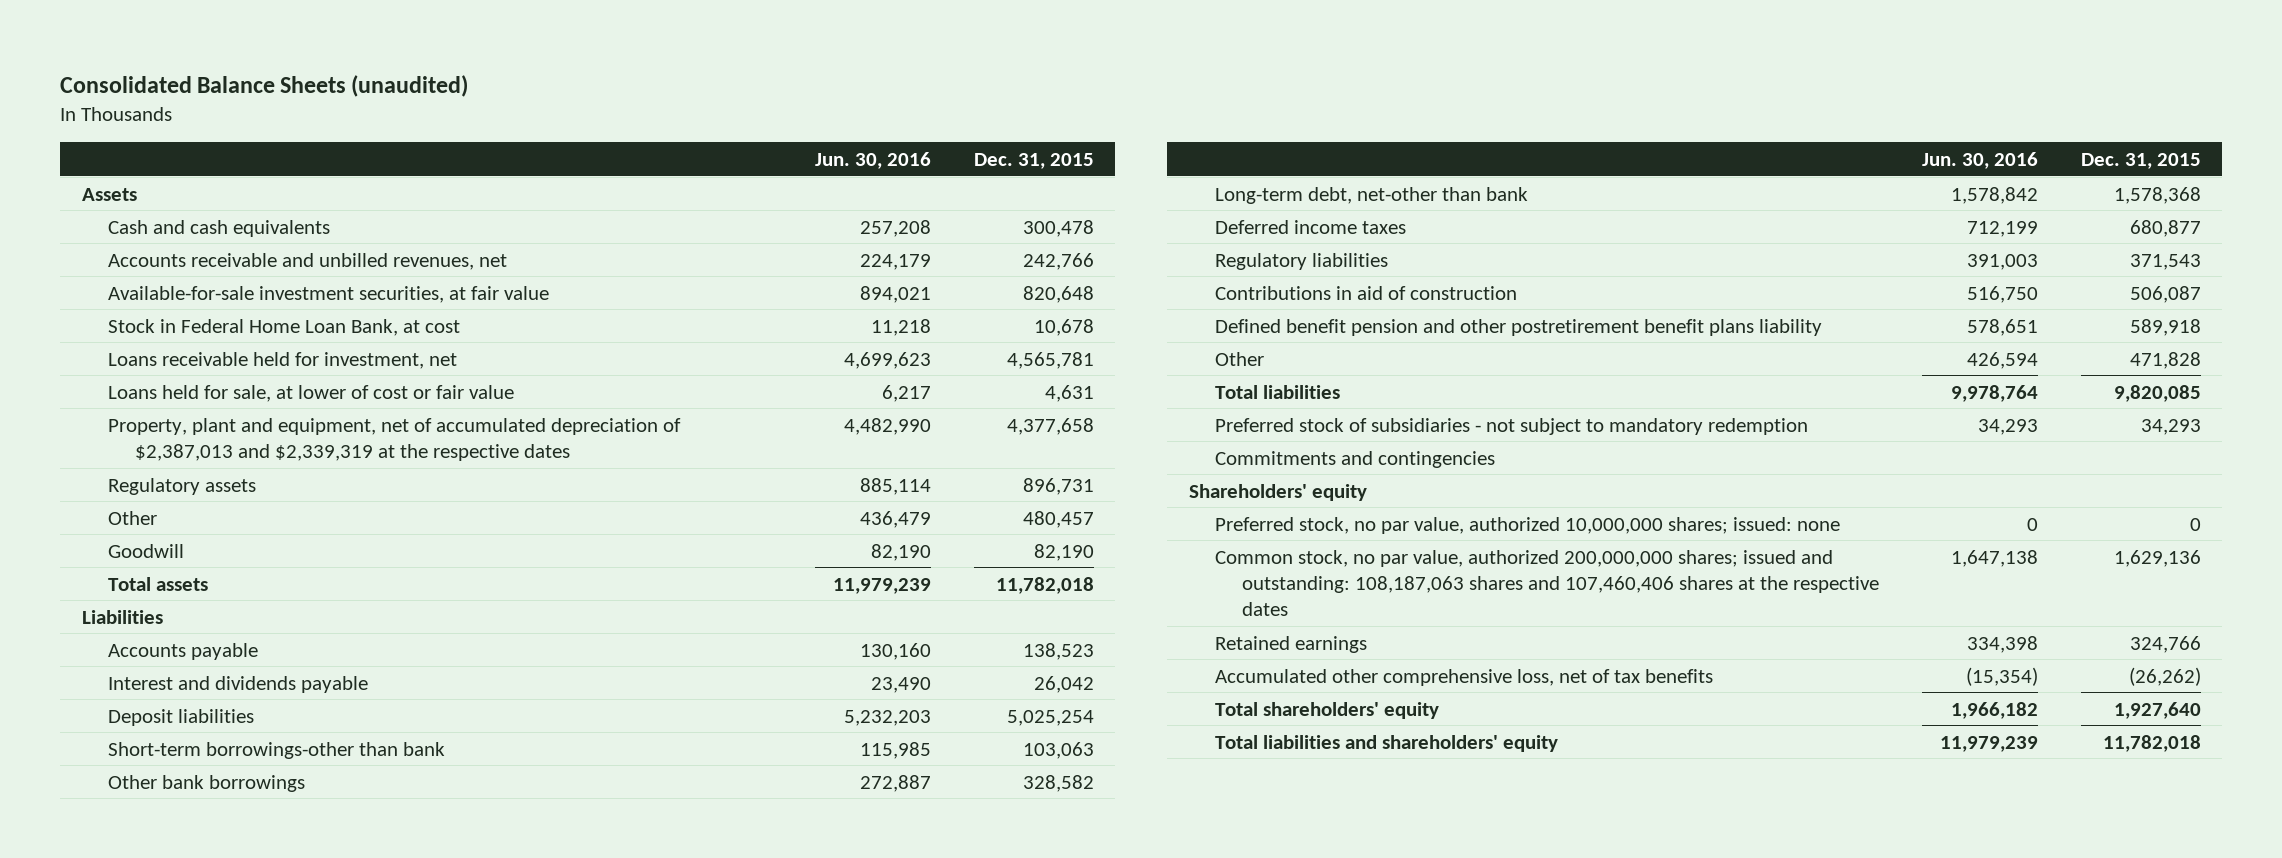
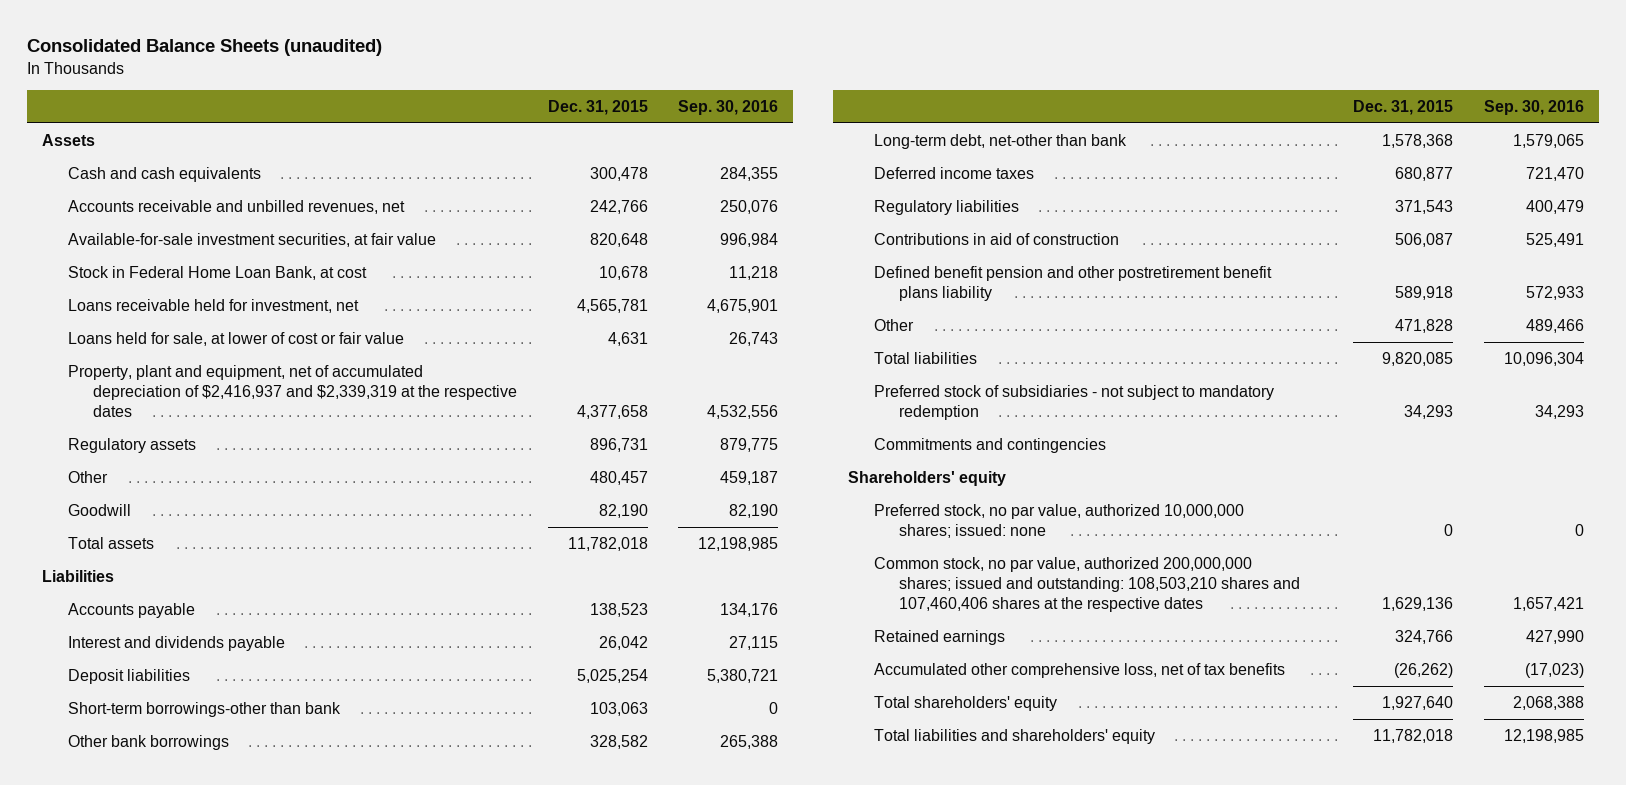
[814,151,931,169] Jun. 30, 2016 -> none
none -> [677,99,778,115] Sep. 30, 2016
[108,417,682,461] Property, plant and equipment, net of accumulated depreciation of $2,387,013 and $2,339,319 at the respective dates -> [67,364,518,418] Property, plant and equipment, net of accumulated depreciation of $2,416,937 and $2,339,319 at the respective dates
[1215,549,1880,617] Common stock, no par value, authorized 200,000,000 shares; issued and outstanding: 108,187,063 shares and 107,460,406 shares at the respective dates -> [873,556,1301,613] Common stock, no par value, authorized 200,000,000 shares; issued and outstanding: 108,503,210 shares and 107,460,406 shares at the respective dates

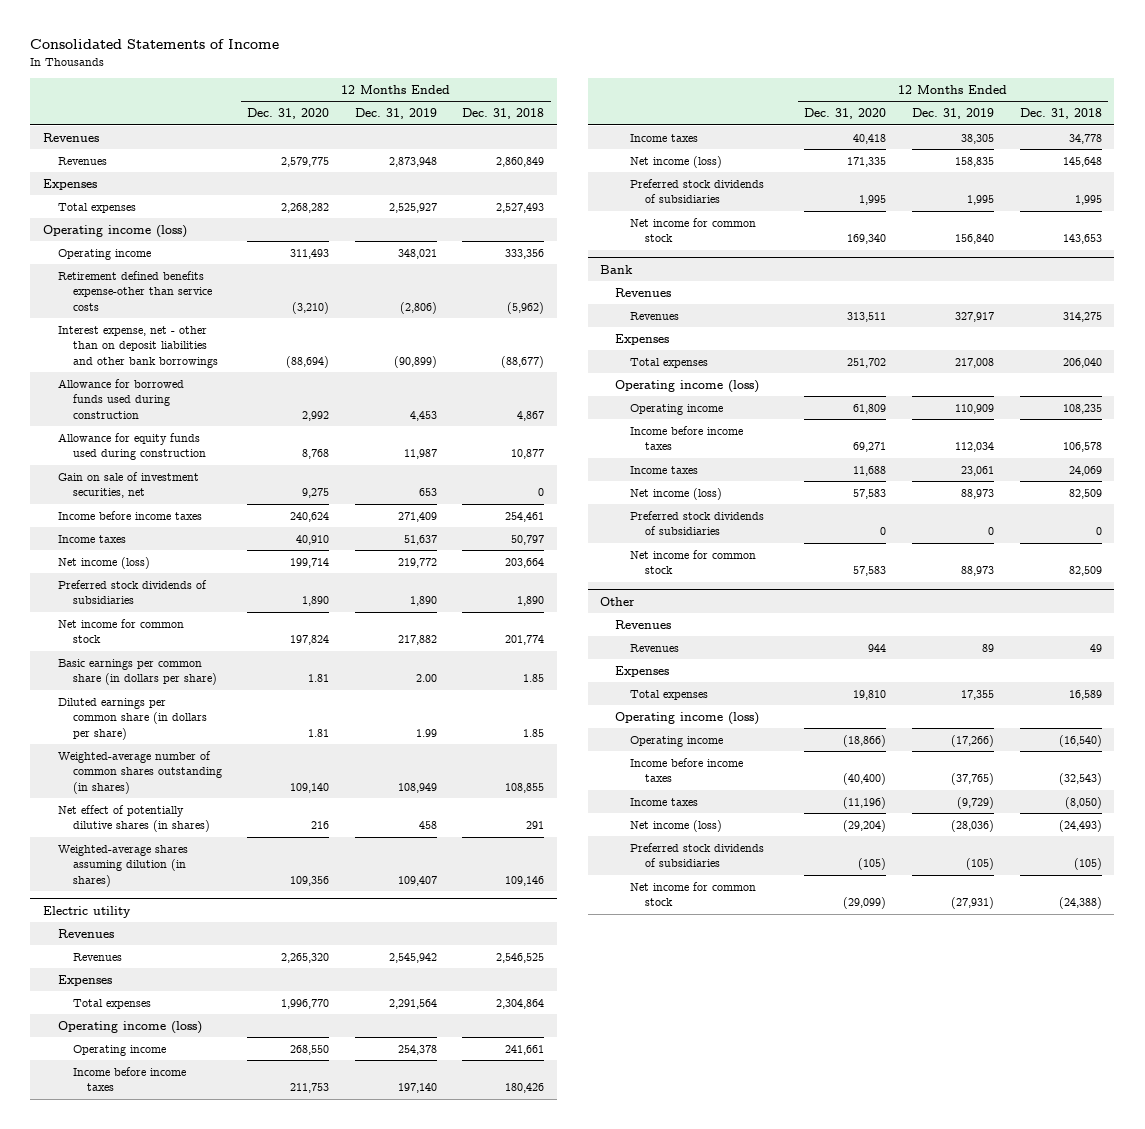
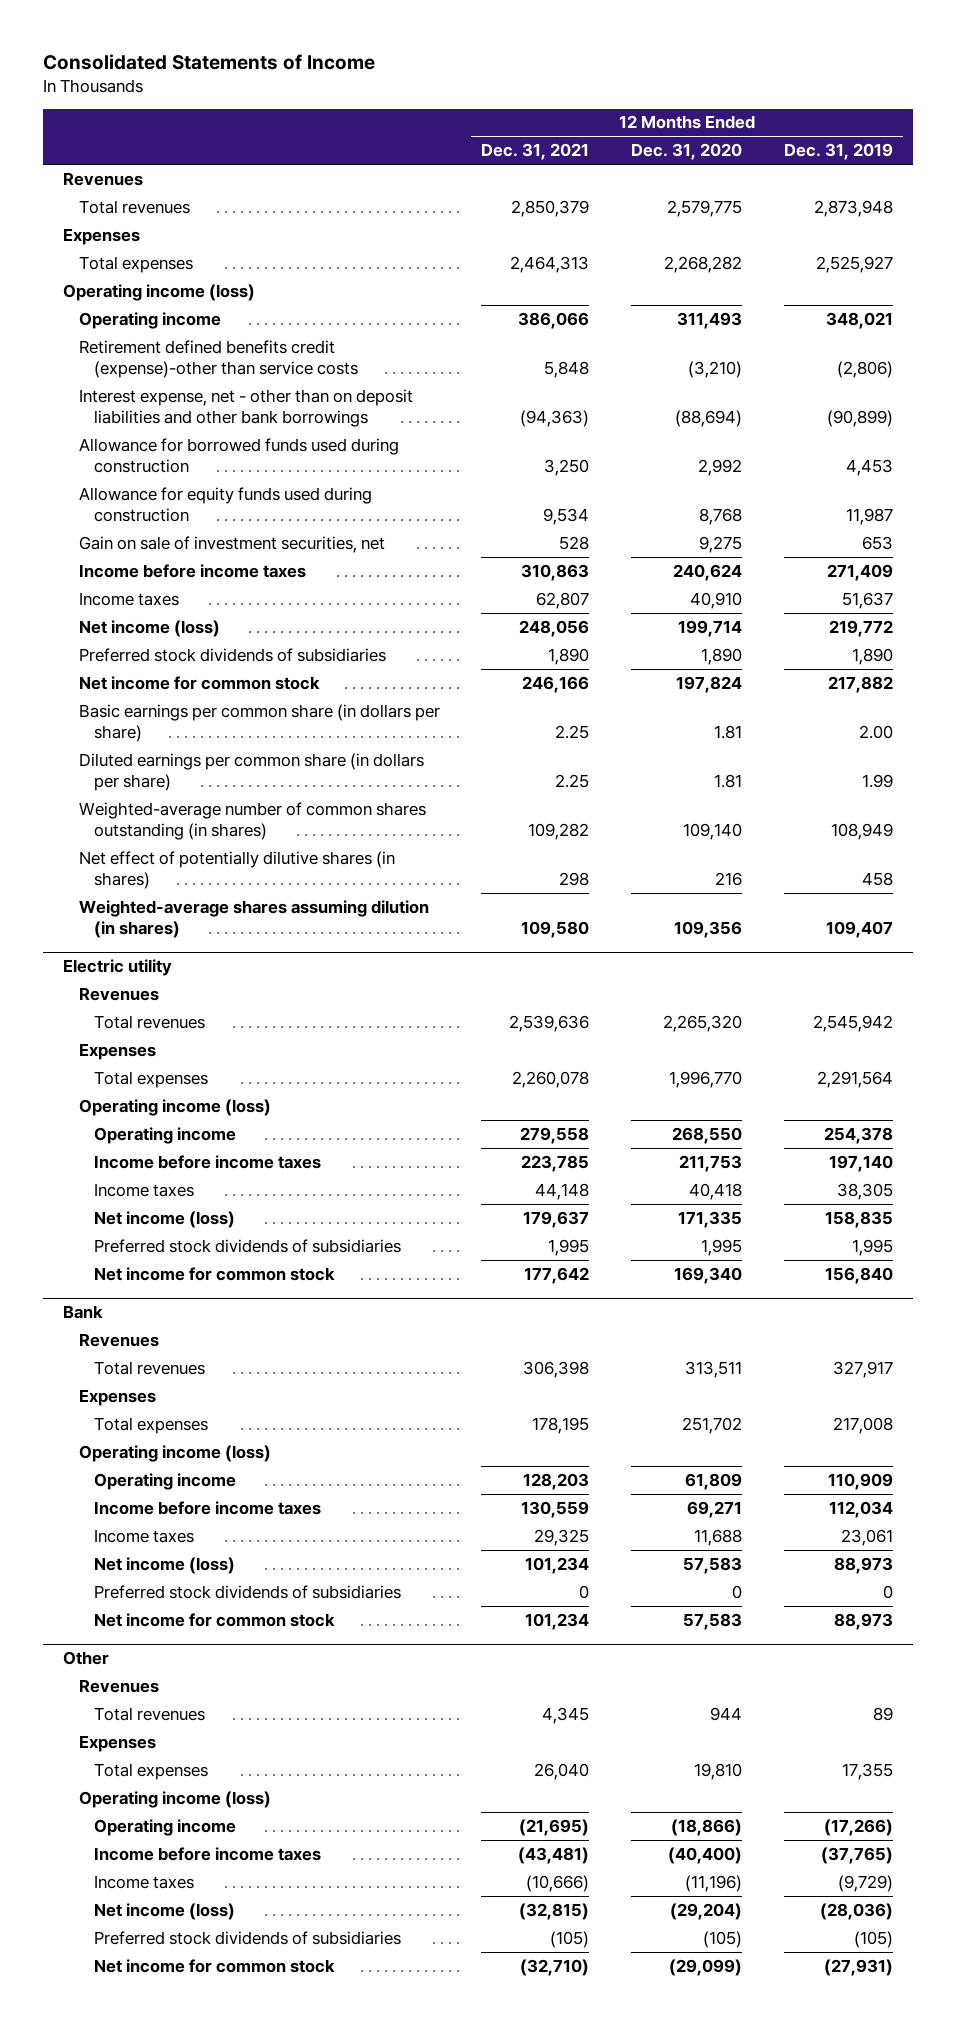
[462,108,545,120] Dec. 31, 2018 -> none
none -> [481,143,590,161] Dec. 31, 2021
[57,156,107,165] Revenues -> [78,199,190,214] Total revenues
[57,270,212,311] Retirement defined benefits expense-other than service costs -> [78,339,358,378] Retirement defined benefits credit (expense)-other than service costs
[72,952,122,961] Revenues -> [93,1014,205,1029] Total revenues
[629,311,679,320] Revenues -> [93,1360,205,1375] Total revenues
[629,643,679,652] Revenues -> [93,1706,205,1721] Total revenues

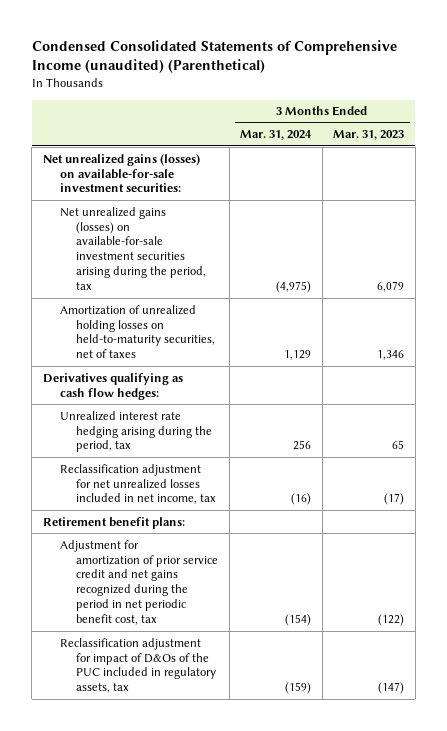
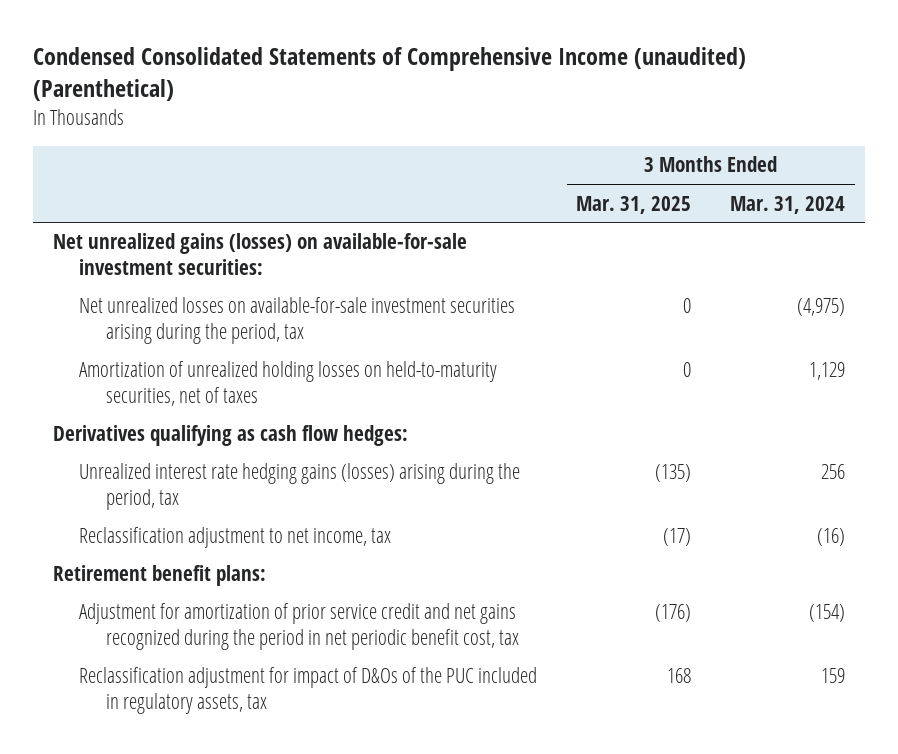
[333,130,405,141] Mar. 31, 2023 -> none
none -> [576,195,692,214] Mar. 31, 2025
[59,206,207,291] Net unrealized gains (losses) on available-for-sale investment securities arising during the period, tax -> [79,297,516,344] Net unrealized losses on available-for-sale investment securities arising during the period, tax
[59,410,213,453] Unrealized interest rate hedging arising during the period, tax -> [79,463,521,510] Unrealized interest rate hedging gains (losses) arising during the period, tax
[59,463,217,505] Reclassification adjustment for net unrealized losses included in net income, tax -> [79,527,392,549] Reclassification adjustment to net income, tax
[285,682,312,695] (159) -> [821,668,846,684] 159

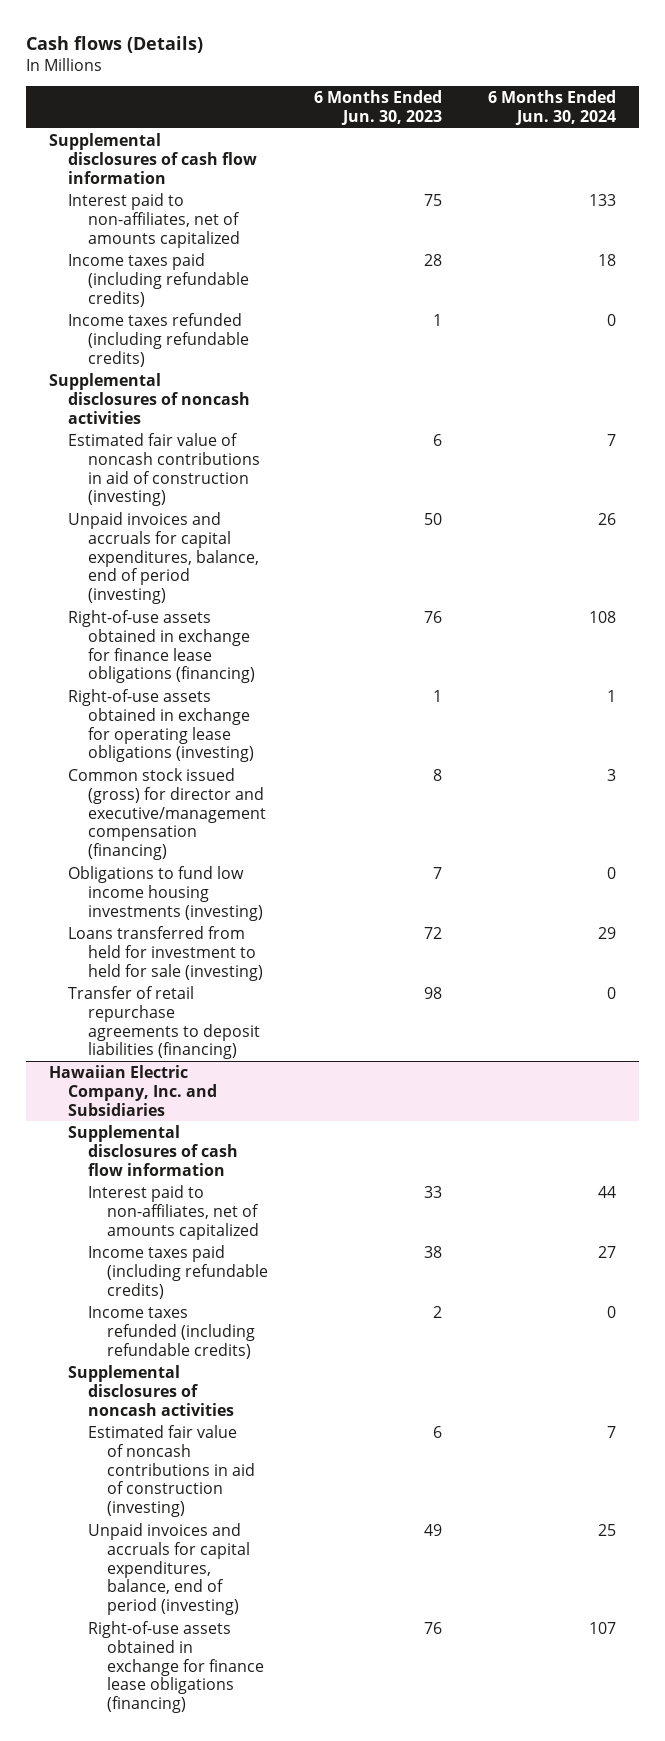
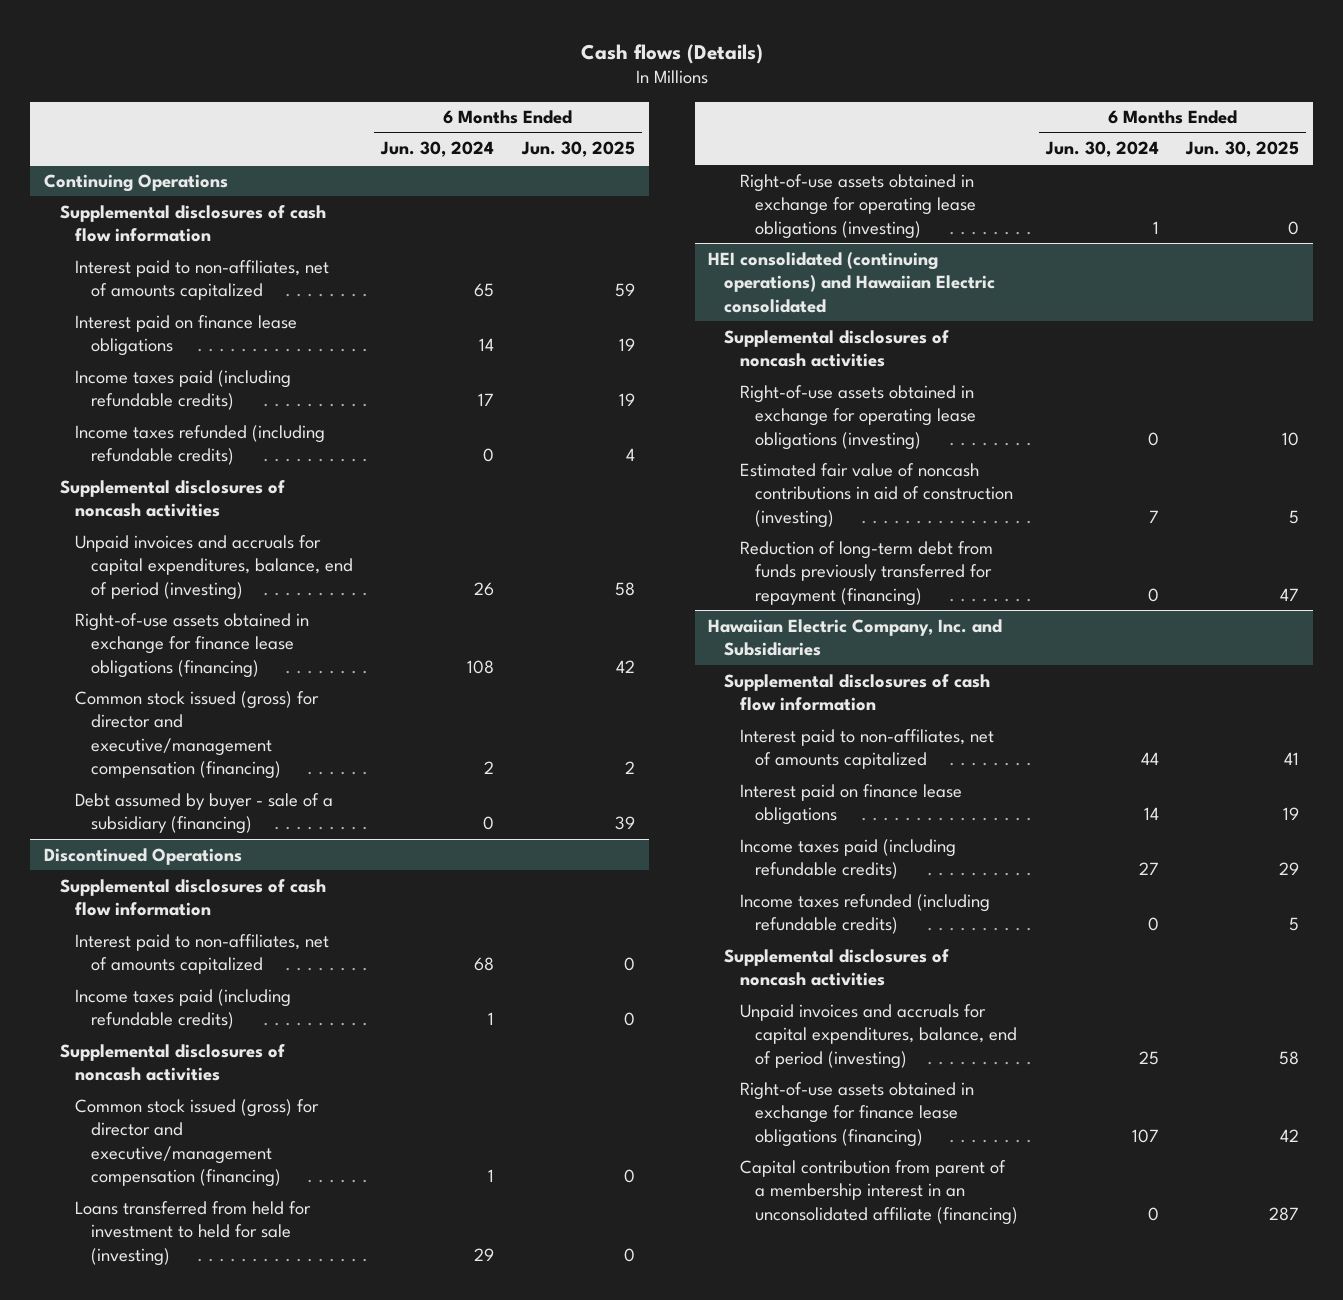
[313,89,442,125] 6 Months Ended Jun. 30, 2023 -> none
none -> [521,141,636,158] Jun. 30, 2025
none -> [44,173,229,192] Continuing Operations
[588,193,616,206] 133 -> [474,283,495,298] 65
none -> [75,314,298,357] Interest paid on finance lease obligations
[597,253,616,266] 18 -> [478,393,495,407] 17
[68,432,260,507] Estimated fair value of noncash contributions in aid of construction (investing) -> none
[68,688,254,763] Right-of-use assets obtained in exchange for operating lease obligations (investing) -> none
[68,865,263,921] Obligations to fund low income housing investments (investing) -> none
[606,768,616,781] 3 -> [484,761,495,775] 2
none -> [75,792,334,835] Debt assumed by buyer - sale of a subsidiary (financing)
none -> [44,847,243,865] Discontinued Operations
none -> [59,878,326,917] Supplemental disclosures of cash flow information
none -> [75,933,330,975] Interest paid to non-affiliates, net of amounts capitalized
none -> [75,988,292,1030] Income taxes paid (including refundable credits)
none -> [59,1043,285,1082] Supplemental disclosures of noncash activities
none -> [75,1098,320,1188] Common stock issued (gross) for director and executive/management compensation (financing)
[68,985,260,1060] Transfer of retail repurchase agreements to deposit liabilities (financing) -> none
none -> [739,173,977,239] Right-of-use assets obtained in exchange for operating lease obligations (investing)
none -> [708,251,995,313] HEI consolidated (continuing operations) and Hawaiian Electric consolidated
none -> [723,329,949,368] Supplemental disclosures of noncash activities
none -> [739,384,977,450] Right-of-use assets obtained in exchange for operating lease obligations (investing)
none -> [739,462,1014,528] Estimated fair value of noncash contributions in aid of construction (investing)
none -> [739,540,993,606] Reduction of long-term debt from funds previously transferred for repayment (financing)
none -> [739,783,962,826] Interest paid on finance lease obligations
[87,1424,256,1518] Estimated fair value of noncash contributions in aid of construction (investing) -> none
none -> [739,1159,1019,1225] Capital contribution from parent of a membership interest in an unconsolidated affiliate (financing)

